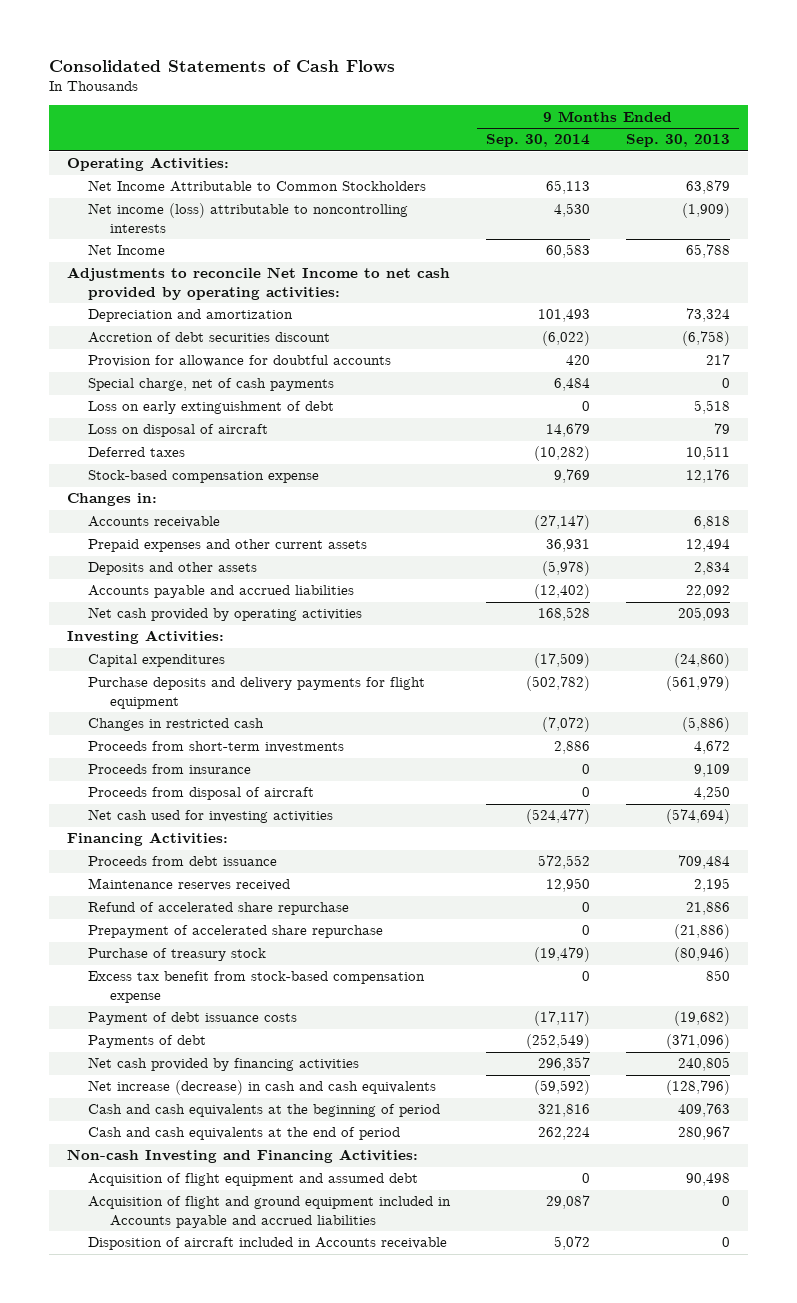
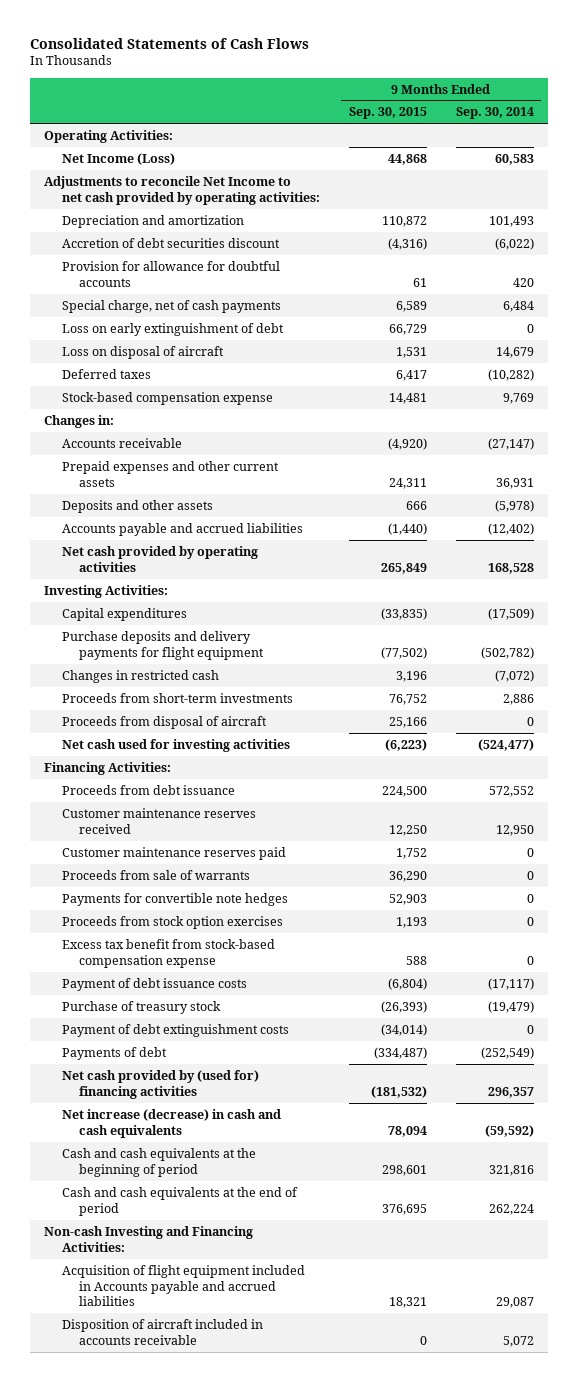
[626,134,731,148] Sep. 30, 2013 -> none
none -> [348,107,427,120] Sep. 30, 2015
[88,180,427,193] Net Income Attributable to Common Stockholders -> none
[88,203,409,233] Net income (loss) attributable to noncontrolling interests -> none
[88,244,166,256] Net Income -> [61,152,175,165] Net Income (Loss)
[88,764,252,775] Proceeds from insurance -> none
[88,902,350,916] Refund of accelerated share repurchase -> none
[88,925,384,939] Prepayment of accelerated share repurchase -> none
[88,878,291,892] Maintenance reserves received -> [61,807,256,834] Customer maintenance reserves received
none -> [61,846,286,860] Customer maintenance reserves paid
none -> [61,869,250,880] Proceeds from sale of warrants
none -> [61,892,288,906] Payments for convertible note hedges
none -> [61,915,283,929] Proceeds from stock option exercises
[88,948,267,962] Purchase of treasury stock -> [61,1000,221,1014] Purchase of treasury stock
none -> [61,1023,289,1037] Payment of debt extinguishment costs
[88,1057,360,1072] Net cash provided by financing activities -> [61,1069,259,1099] Net cash provided by (used for) financing activities
[88,1173,419,1187] Acquisition of flight equipment and assumed debt -> none
[88,1196,452,1228] Acquisition of flight and ground equipment included in Accounts payable and accrued liabilities -> [61,1264,305,1307] Acquisition of flight equipment included in Accounts payable and accrued liabilities
[88,1237,448,1251] Disposition of aircraft included in Accounts receivable -> [61,1318,263,1345] Disposition of aircraft included in accounts receivable

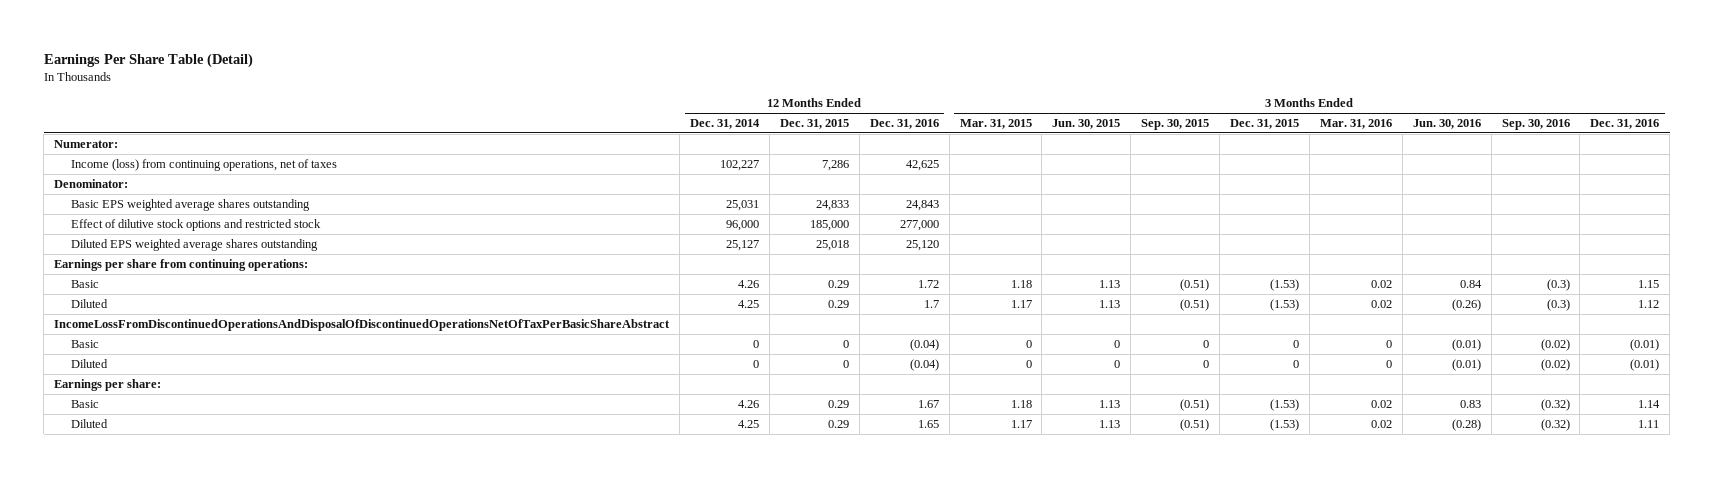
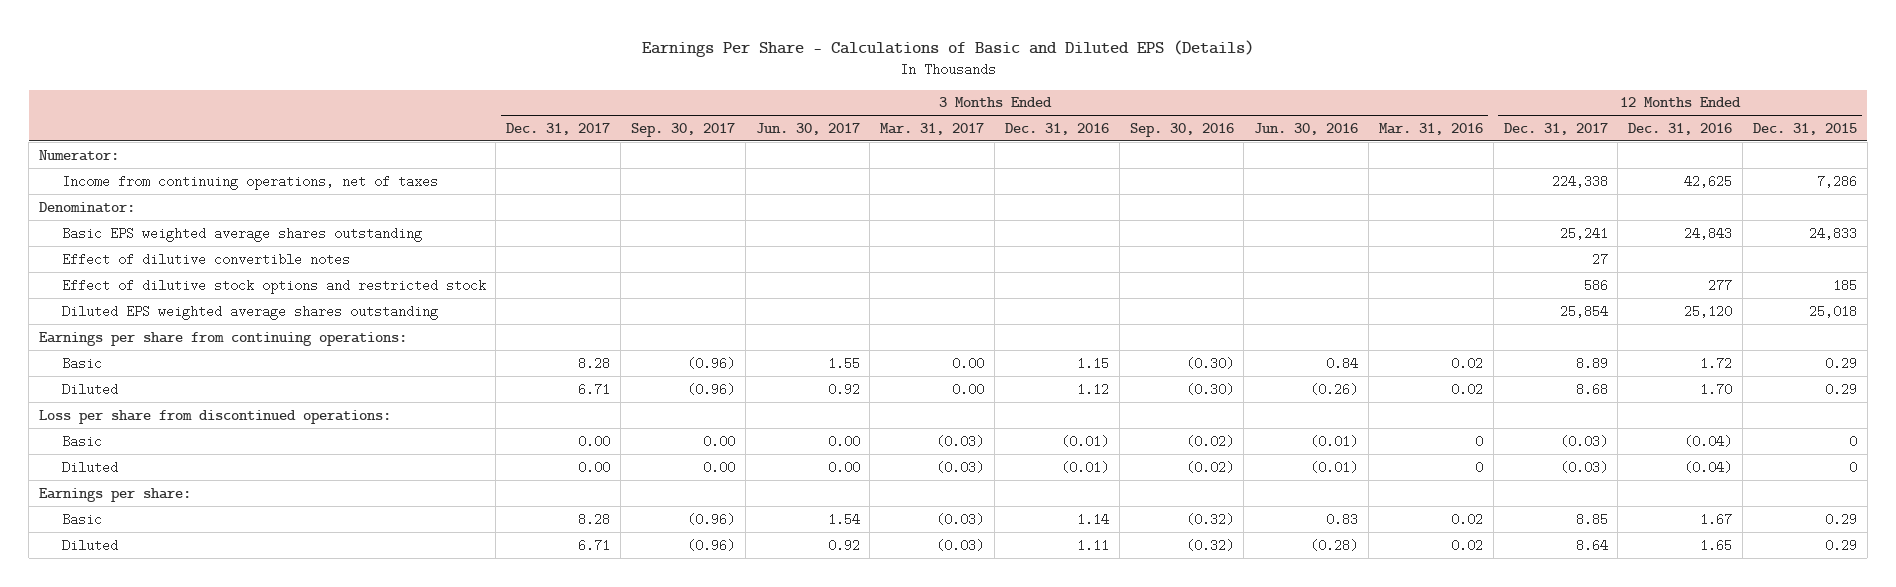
[43,52,253,68] Earnings Per Share Table (Detail) -> [642,40,1255,58] Earnings Per Share - Calculations of Basic and Diluted EPS (Details)
[690,118,761,129] Dec. 31, 2014 -> none
[959,118,1032,129] Mar. 31, 2015 -> none
[1052,118,1121,129] Jun. 30, 2015 -> none
[1141,118,1210,130] Sep. 30, 2015 -> none
[1230,118,1300,129] Dec. 31, 2015 -> none
none -> [506,122,611,135] Dec. 31, 2017
none -> [630,122,735,137] Sep. 30, 2017
none -> [755,122,860,135] Jun. 30, 2017
none -> [880,122,985,135] Mar. 31, 2017
none -> [1503,122,1608,135] Dec. 31, 2017
[70,158,337,171] Income (loss) from continuing operations, net of taxes -> [61,174,438,190] Income from continuing operations, net of taxes
none -> [61,252,350,266] Effect of dilutive convertible notes
[809,219,849,231] 185,000 -> [1832,278,1857,292] 185
[899,219,939,231] 277,000 -> [1708,278,1733,292] 277
[1546,278,1570,291] (0.3) -> [1185,356,1234,370] (0.30)
[923,299,939,308] 1.7 -> [1700,382,1733,396] 1.70
[1546,298,1570,311] (0.3) -> [1185,382,1234,396] (0.30)
[54,318,671,331] IncomeLossFromDiscontinuedOperationsAndDisposalOfDiscontinuedOperationsNetOfTaxPerBasicShareAbstract -> [39,409,392,424] Loss per share from discontinued operations:

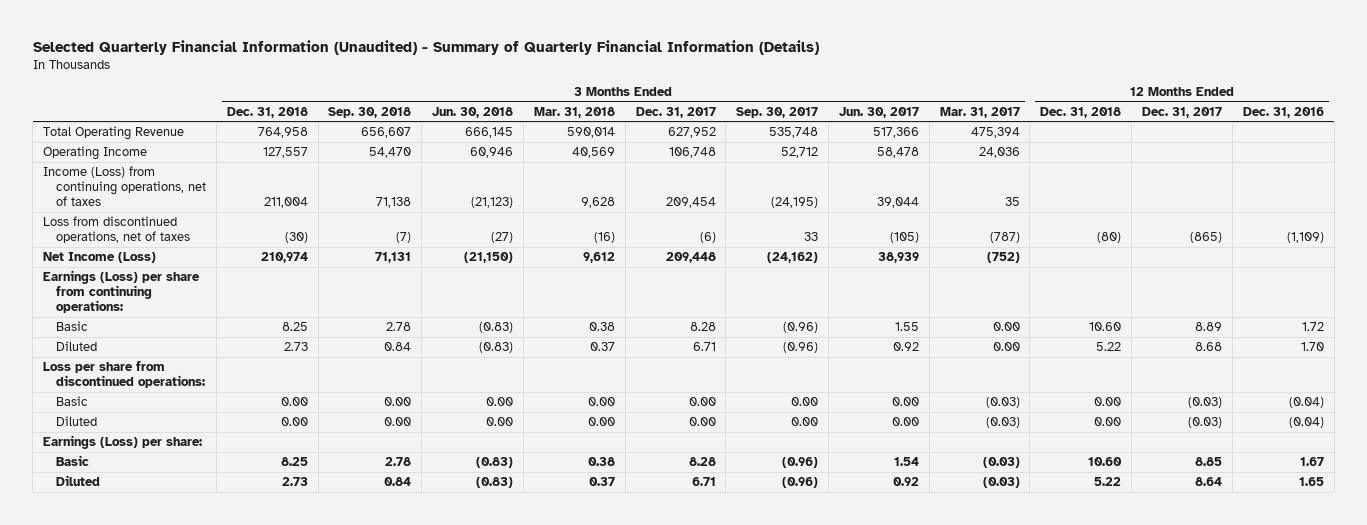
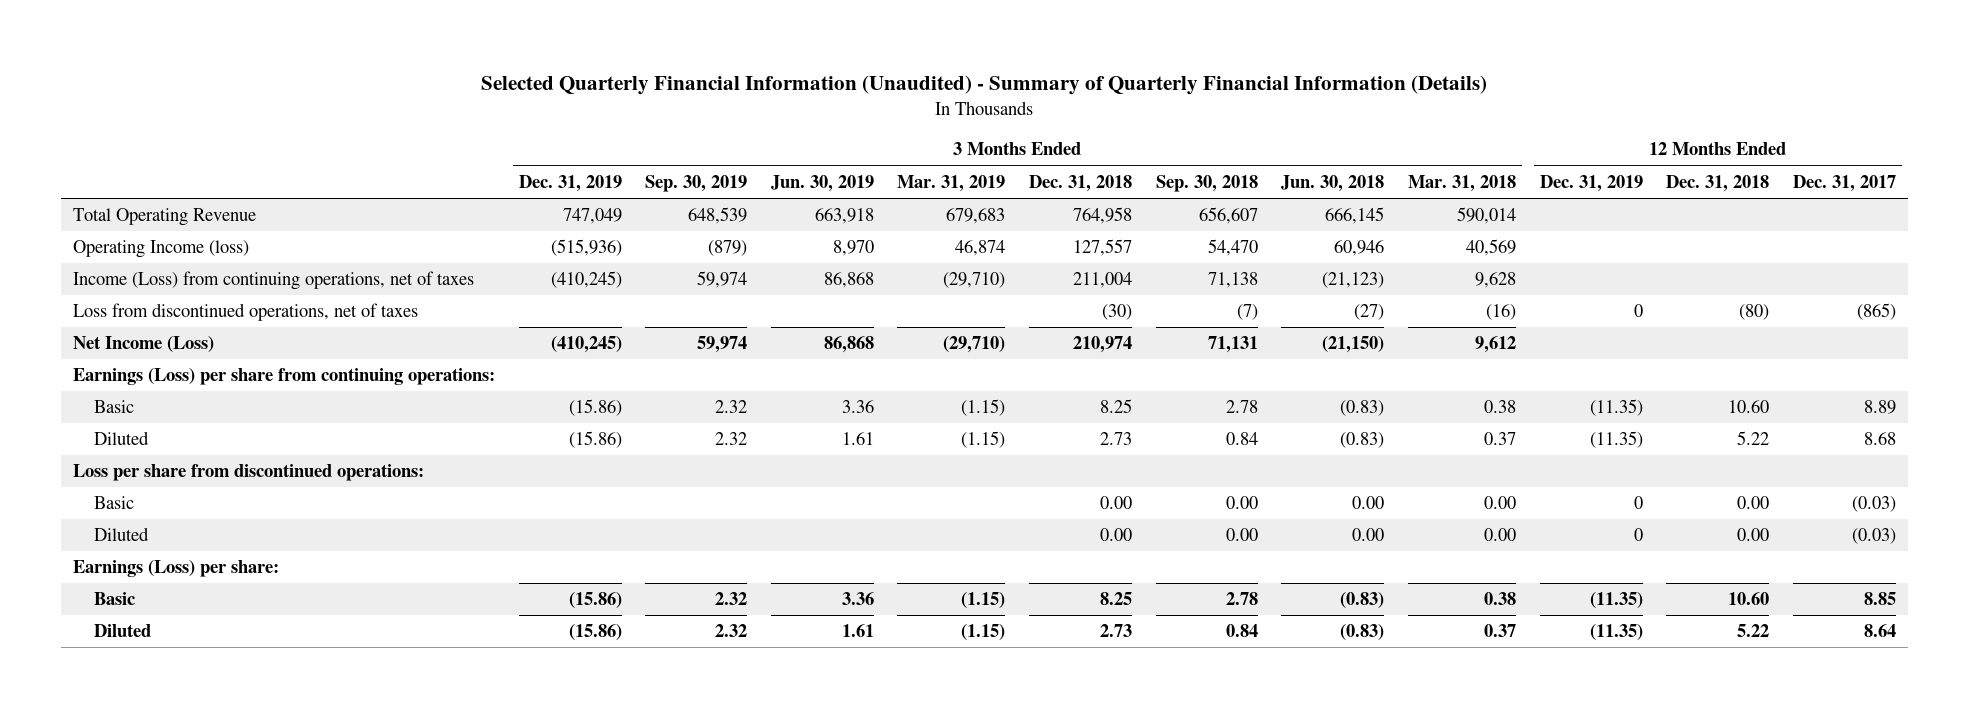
[635,106,716,118] Dec. 31, 2017 -> none
[736,106,819,118] Sep. 30, 2017 -> none
[838,106,919,118] Jun. 30, 2017 -> none
[939,106,1020,118] Mar. 31, 2017 -> none
[1242,106,1324,118] Dec. 31, 2016 -> none
none -> [518,174,622,192] Dec. 31, 2019
none -> [645,174,748,192] Sep. 30, 2019
none -> [770,174,874,192] Jun. 30, 2019
none -> [897,174,1006,192] Mar. 31, 2019
none -> [1539,174,1643,192] Dec. 31, 2019
[43,146,148,161] Operating Income -> [72,240,249,259] Operating Income (loss)

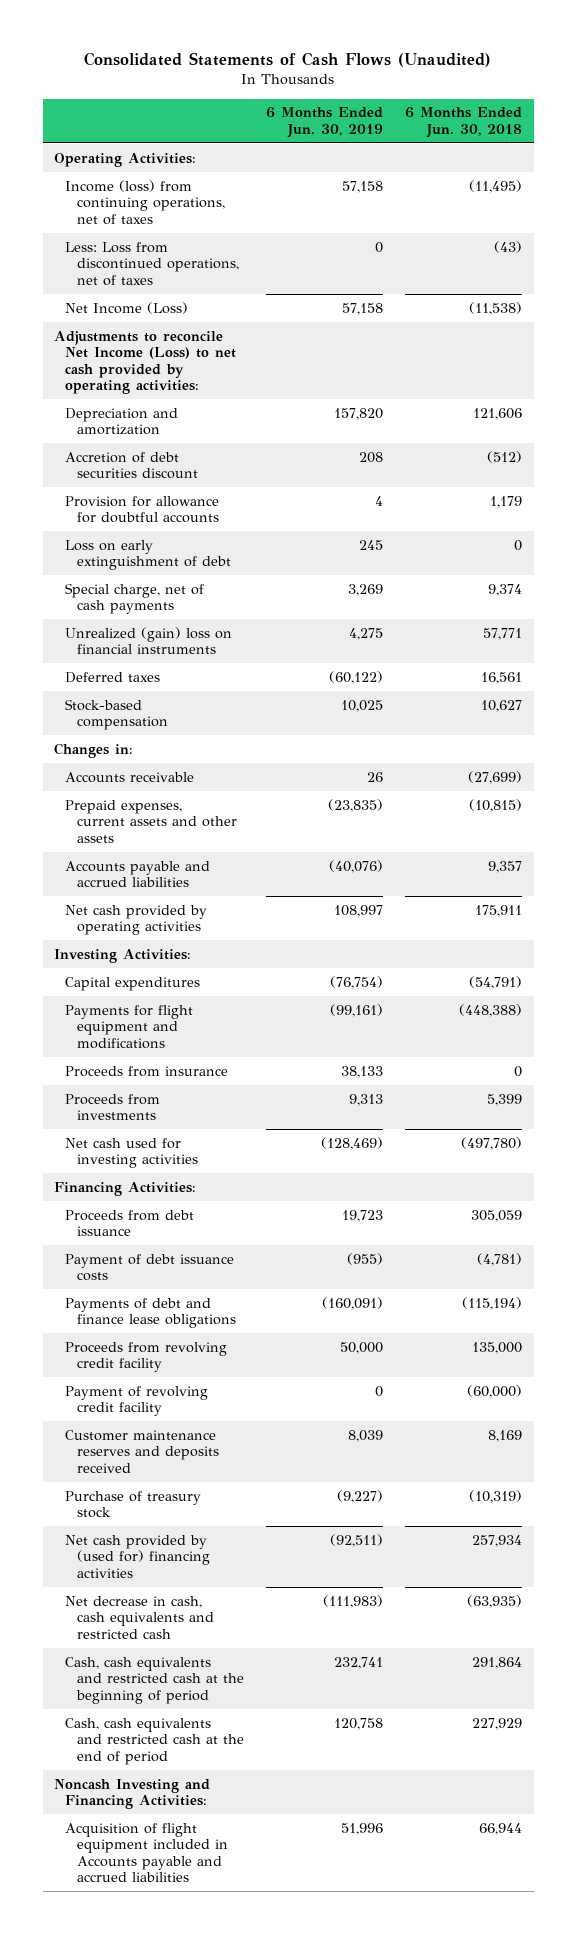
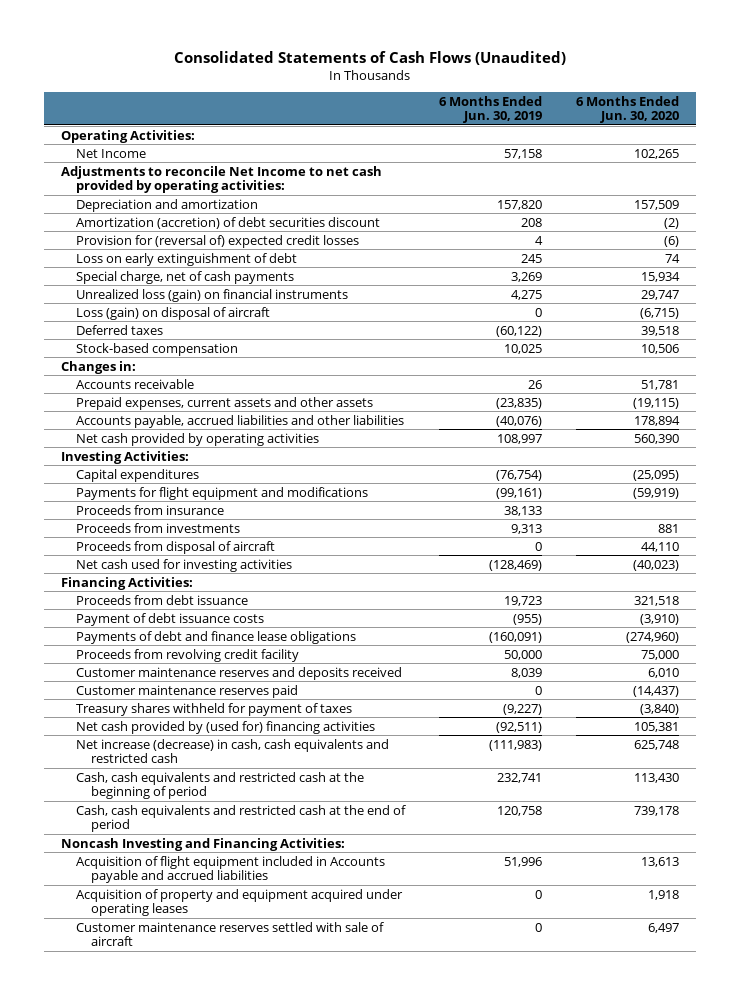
[405,107,523,138] 6 Months Ended Jun. 30, 2018 -> none
none -> [575,95,679,124] 6 Months Ended Jun. 30, 2020
[65,179,225,225] Income (loss) from continuing operations, net of taxes -> none
[65,241,239,286] Less: Loss from discontinued operations, net of taxes -> none
[65,301,189,314] Net Income (Loss) -> [75,148,146,158] Net Income
[54,330,237,395] Adjustments to reconcile Net Income (Loss) to net cash provided by operating activities: -> [60,165,382,194] Adjustments to reconcile Net Income to net cash provided by operating activities:
[65,451,198,480] Accretion of debt securities discount -> [75,216,380,229] Amortization (accretion) of debt securities discount
[65,495,220,524] Provision for allowance for doubtful accounts -> [75,234,359,248] Provision for (reversal of) expected credit losses
[65,626,233,655] Unrealized (gain) loss on financial instruments -> [75,288,348,302] Unrealized loss (gain) on financial instruments
none -> [75,306,270,320] Loss (gain) on disposal of aircraft
[65,860,211,888] Accounts payable and accrued liabilities -> [75,414,404,428] Accounts payable, accrued liabilities and other liabilities
none -> [75,540,275,554] Proceeds from disposal of aircraft
[65,1385,209,1417] Payment of revolving credit facility -> none
none -> [75,684,298,698] Customer maintenance reserves paid
[65,1490,202,1519] Purchase of treasury stock -> [75,702,352,716] Treasury shares withheld for payment of taxes
[65,1595,214,1639] Net decrease in cash, cash equivalents and restricted cash -> [75,738,389,764] Net increase (decrease) in cash, cash equivalents and restricted cash
none -> [75,888,403,917] Acquisition of property and equipment acquired under operating leases
none -> [75,921,384,947] Customer maintenance reserves settled with sale of aircraft

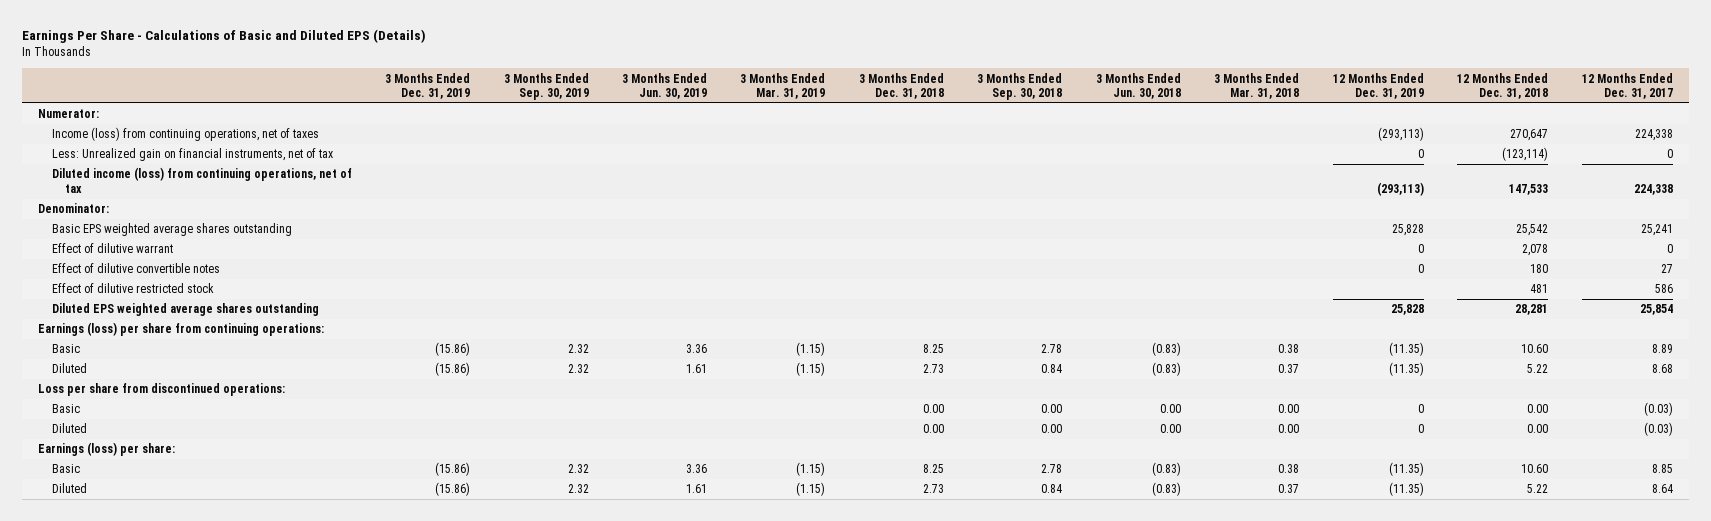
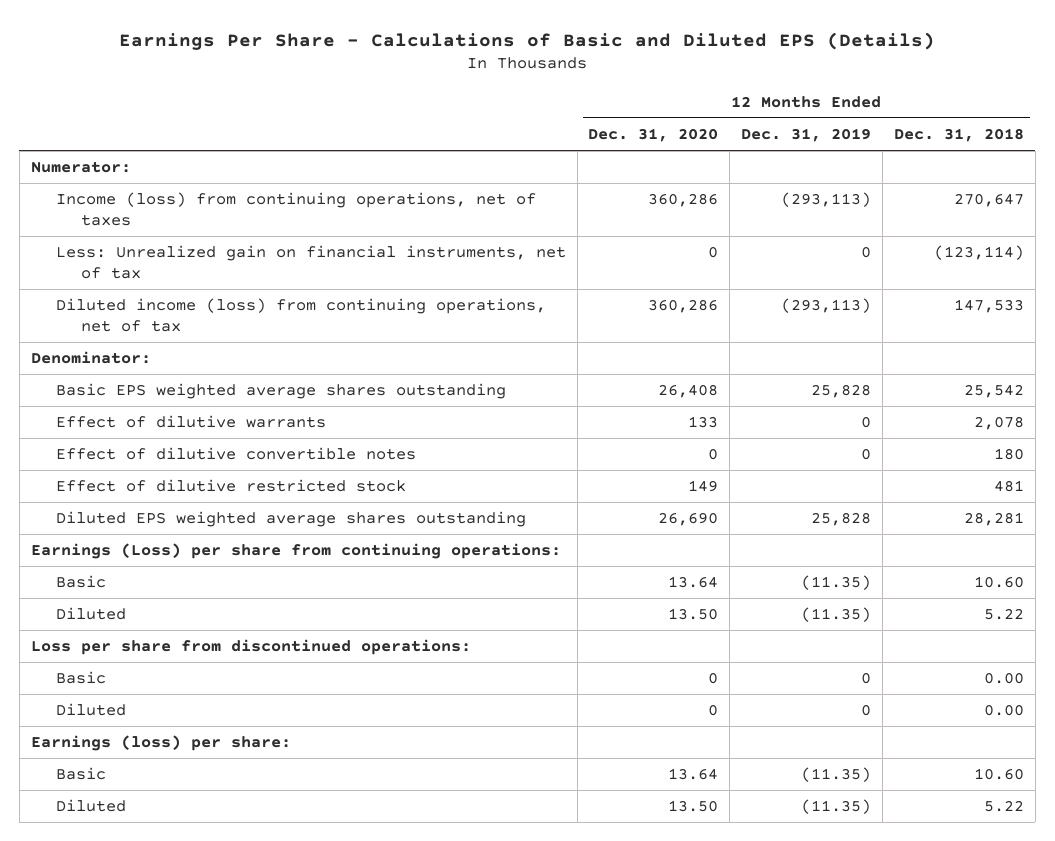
[385,72,471,99] 3 Months Ended Dec. 31, 2019 -> none
[503,72,589,100] 3 Months Ended Sep. 30, 2019 -> none
[622,72,708,99] 3 Months Ended Jun. 30, 2019 -> none
[740,72,826,99] 3 Months Ended Mar. 31, 2019 -> none
[858,72,944,99] 3 Months Ended Dec. 31, 2018 -> none
[977,72,1063,100] 3 Months Ended Sep. 30, 2018 -> none
[1095,72,1181,99] 3 Months Ended Jun. 30, 2018 -> none
[1214,72,1300,99] 3 Months Ended Mar. 31, 2018 -> none
[1581,72,1673,99] 12 Months Ended Dec. 31, 2017 -> none
none -> [588,127,719,142] Dec. 31, 2020
[51,243,173,254] Effect of dilutive warrant -> [55,415,326,429] Effect of dilutive warrants
[38,322,325,337] Earnings (loss) per share from continuing operations: -> [30,543,561,560] Earnings (Loss) per share from continuing operations:

